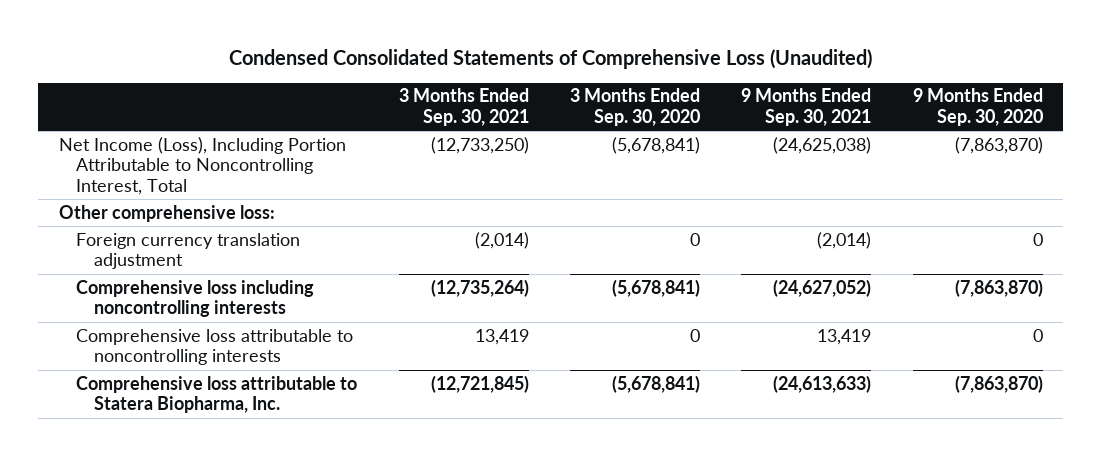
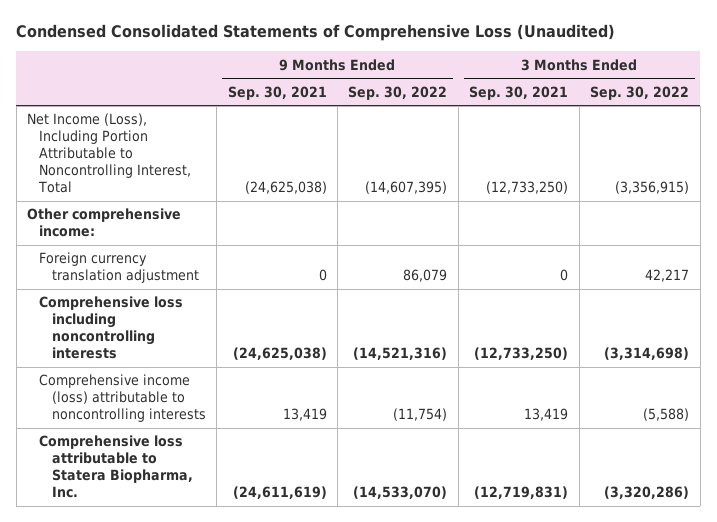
[570,88,701,126] 3 Months Ended Sep. 30, 2020 -> none
[912,88,1043,126] 9 Months Ended Sep. 30, 2020 -> none
none -> [348,85,448,100] Sep. 30, 2022
none -> [590,85,690,100] Sep. 30, 2022
[58,204,275,222] Other comprehensive loss: -> [27,208,182,238] Other comprehensive income:
[474,231,529,249] (2,014) -> [560,269,569,282] 0
[817,231,872,249] (2,014) -> [318,269,327,282] 0
[430,278,529,297] (12,735,264) -> [474,347,569,361] (12,733,250)
[773,278,872,297] (24,627,052) -> [232,347,327,361] (24,625,038)
[76,328,354,366] Comprehensive loss attributable to noncontrolling interests -> [39,374,206,423] Comprehensive income (loss) attributable to noncontrolling interests
[430,374,529,393] (12,721,845) -> [474,486,569,500] (12,719,831)
[773,374,872,393] (24,613,633) -> [232,486,327,500] (24,611,619)

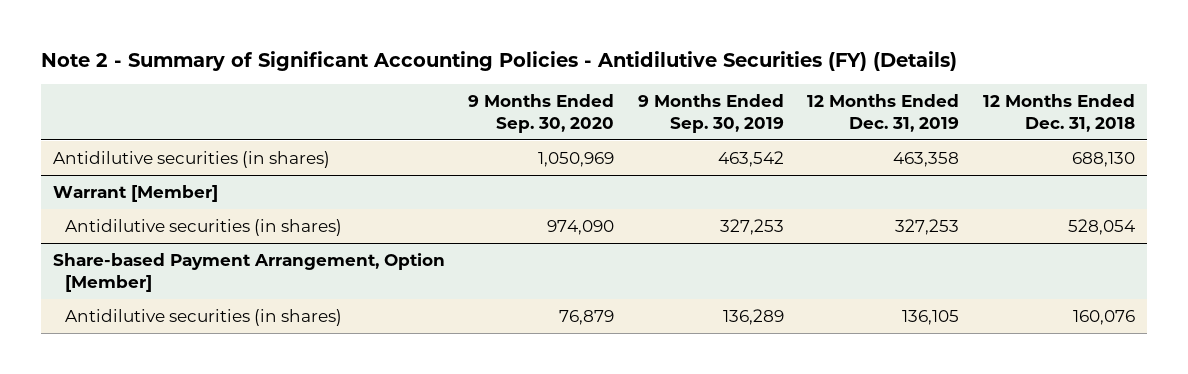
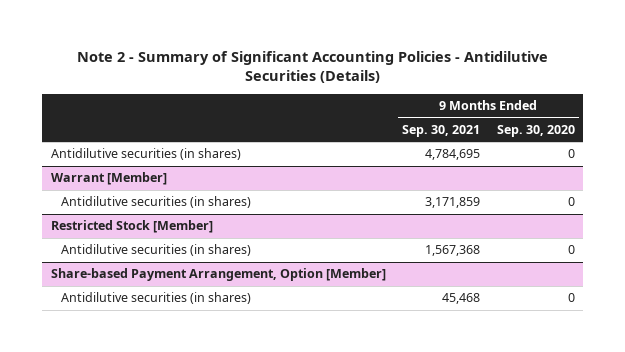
[41,51,958,72] Note 2 - Summary of Significant Accounting Policies - Antidilutive Securities (FY) (Details) -> [76,50,548,84] Note 2 - Summary of Significant Accounting Policies - Antidilutive Securities (Details)
[637,93,784,133] 9 Months Ended Sep. 30, 2019 -> none
[807,93,960,132] 12 Months Ended Dec. 31, 2019 -> none
[982,93,1135,132] 12 Months Ended Dec. 31, 2018 -> none
none -> [402,125,481,138] Sep. 30, 2021
[538,152,615,168] 1,050,969 -> [567,149,575,159] 0
[547,220,615,236] 974,090 -> [567,197,575,207] 0
none -> [50,220,213,234] Restricted Stock [Member]
none -> [60,244,251,257] Antidilutive securities (in shares)
[559,310,615,326] 76,879 -> [567,293,575,303] 0

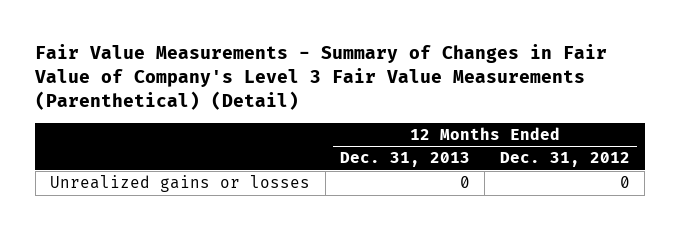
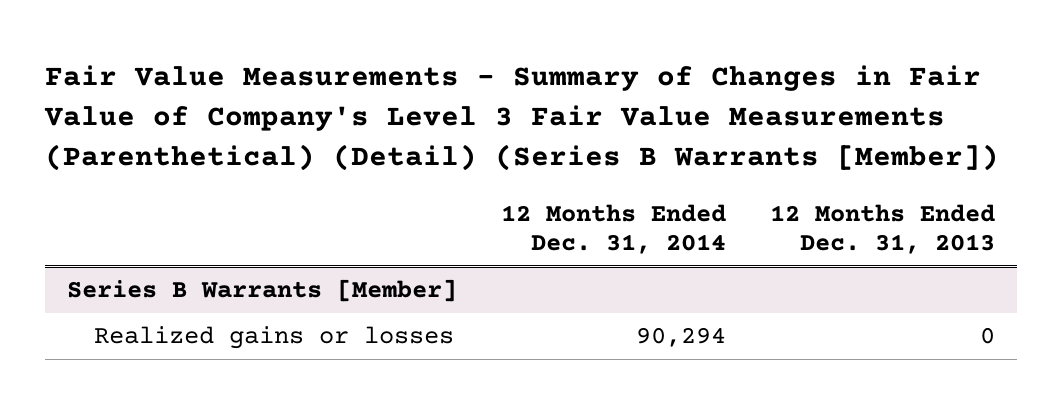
[34,44,608,111] Fair Value Measurements - Summary of Changes in Fair Value of Company's Level 3 Fair Value Measurements (Parenthetical) (Detail) -> [44,65,1000,171] Fair Value Measurements - Summary of Changes in Fair Value of Company's Level 3 Fair Value Measurements (Parenthetical) (Detail) (Series B Warrants [Member])
[499,152,630,168] Dec. 31, 2012 -> none
none -> [501,203,727,255] 12 Months Ended Dec. 31, 2014
none -> [67,279,458,303] Series B Warrants [Member]
[50,175,311,193] Unrealized gains or losses -> [94,326,455,350] Realized gains or losses

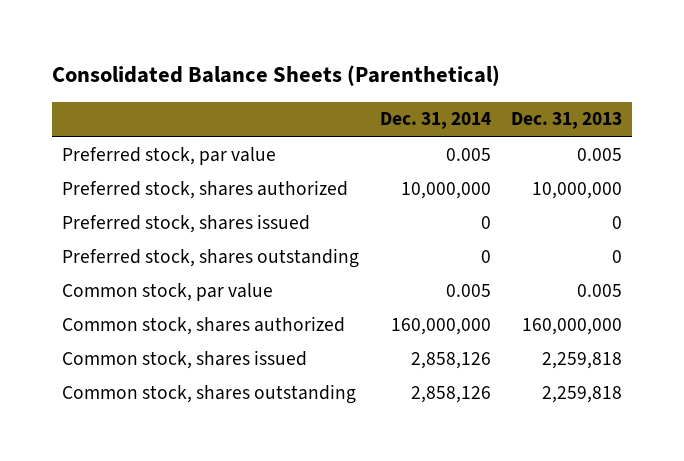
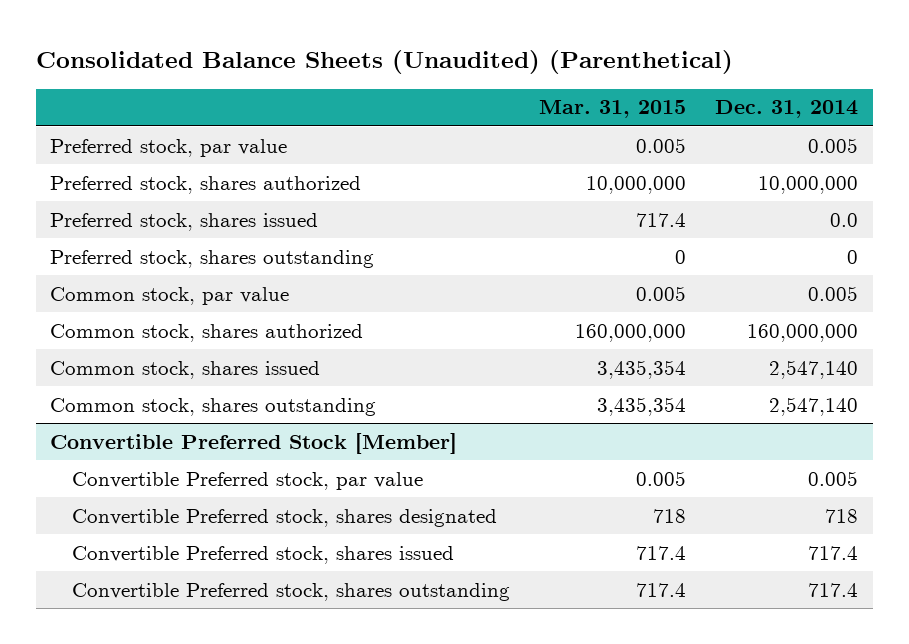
[51,65,500,87] Consolidated Balance Sheets (Parenthetical) -> [36,50,734,75] Consolidated Balance Sheets (Unaudited) (Parenthetical)
[511,112,623,130] Dec. 31, 2013 -> none
none -> [539,100,687,119] Mar. 31, 2015
[480,215,491,229] 0 -> [830,212,859,227] 0.0
[410,351,491,369] 2,858,126 -> [769,359,859,379] 2,547,140
[410,385,491,403] 2,858,126 -> [769,396,859,416] 2,547,140
none -> [50,432,458,454] Convertible Preferred Stock [Member]
none -> [72,471,424,490] Convertible Preferred stock, par value
none -> [72,508,498,527] Convertible Preferred stock, shares designated
none -> [72,545,455,564] Convertible Preferred stock, shares issued
none -> [72,582,511,601] Convertible Preferred stock, shares outstanding

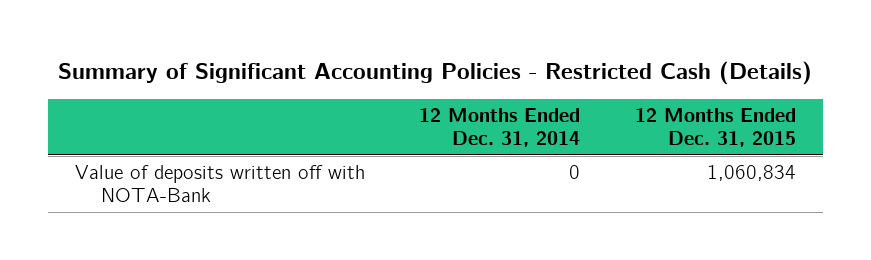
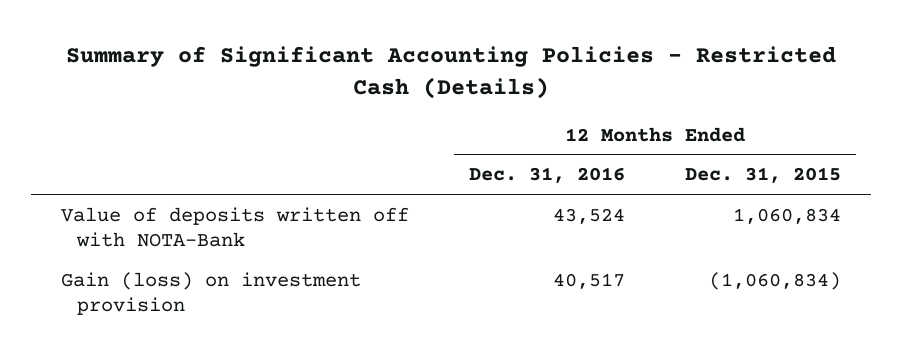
[419,108,581,148] 12 Months Ended Dec. 31, 2014 -> none
none -> [468,167,625,184] Dec. 31, 2016
none -> [60,271,361,315] Gain (loss) on investment provision

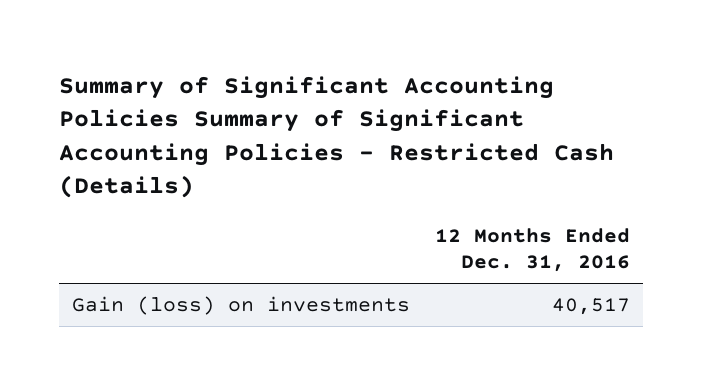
[65,46,836,100] Summary of Significant Accounting Policies - Restricted Cash (Details) -> [59,75,615,199] Summary of Significant Accounting Policies Summary of Significant Accounting Policies - Restricted Cash (Details)
[684,167,841,184] Dec. 31, 2015 -> none
[60,206,409,247] Value of deposits written off with NOTA-Bank -> none
[60,271,361,315] Gain (loss) on investment provision -> [71,296,410,316] Gain (loss) on investments

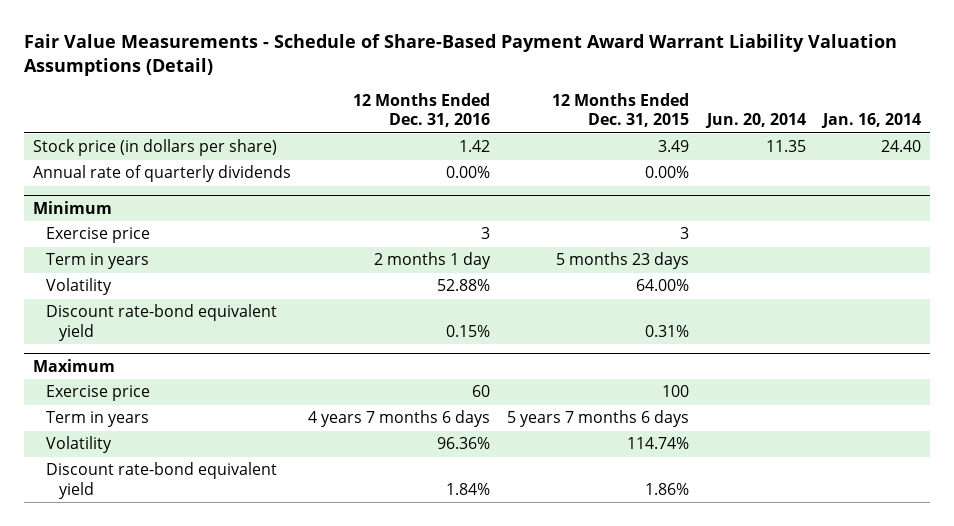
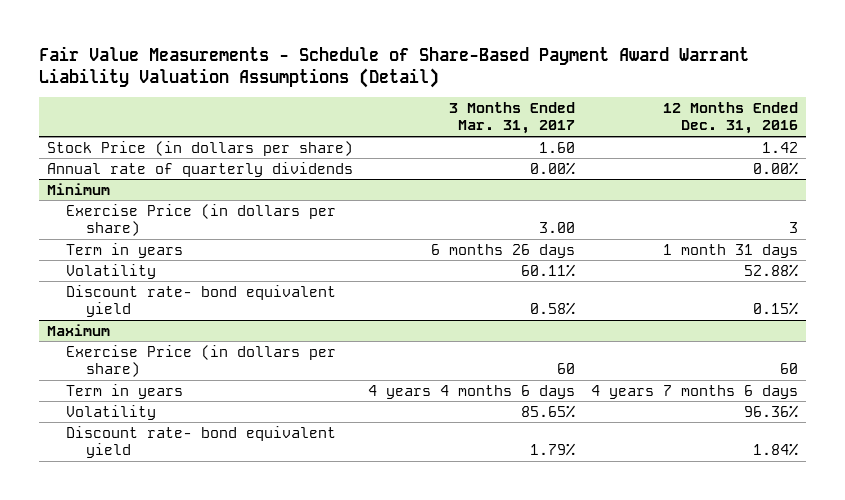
[552,92,690,128] 12 Months Ended Dec. 31, 2015 -> none
[704,113,806,129] Jun. 20, 2014 -> none
[821,113,922,129] Jan. 16, 2014 -> none
none -> [449,102,576,135] 3 Months Ended Mar. 31, 2017
[32,139,277,157] Stock price (in dollars per share) -> [46,140,353,156] Stock Price (in dollars per share)
[45,227,150,244] Exercise price -> [66,203,337,236] Exercise Price (in dollars per share)
[374,252,492,270] 2 months 1 day -> [663,243,799,258] 1 month 31 days
[45,304,277,341] Discount rate-bond equivalent yield -> [66,284,337,317] Discount rate- bond equivalent yield
[45,385,150,402] Exercise price -> [66,344,337,377] Exercise Price (in dollars per share)
[45,462,277,499] Discount rate-bond equivalent yield -> [66,425,337,458] Discount rate- bond equivalent yield

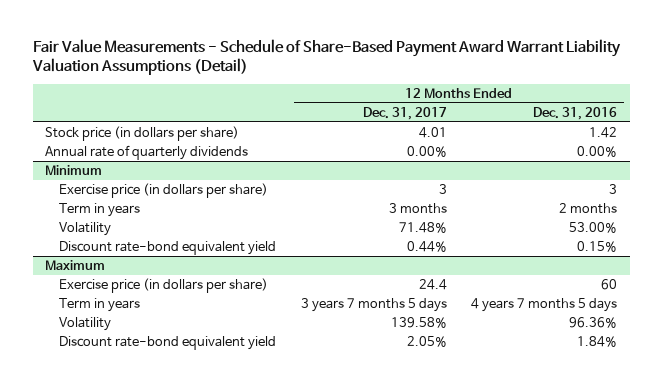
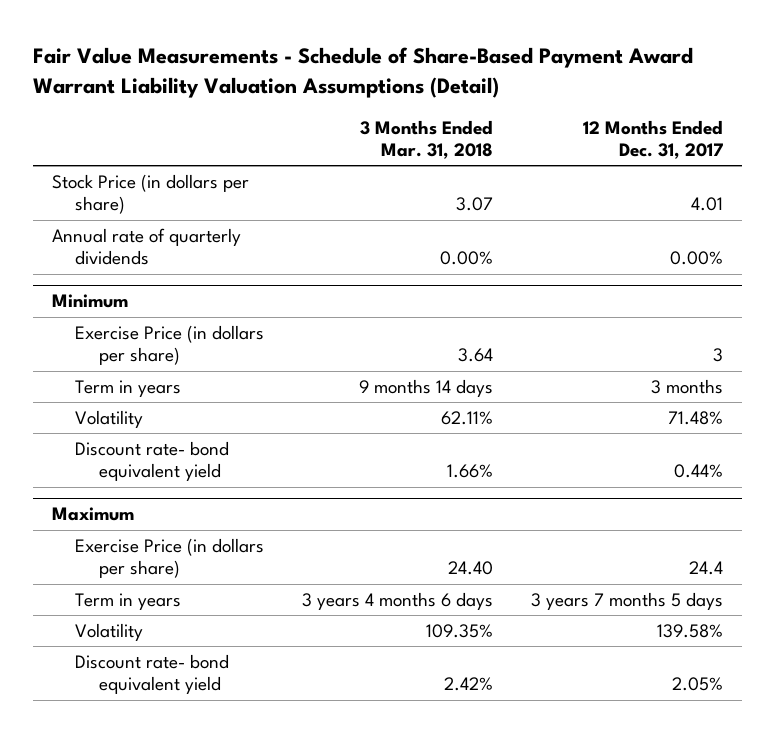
[533,106,618,120] Dec. 31, 2016 -> none
none -> [360,119,494,159] 3 Months Ended Mar. 31, 2018
[44,126,239,142] Stock price (in dollars per share) -> [52,173,250,215] Stock Price (in dollars per share)
[58,183,268,199] Exercise price (in dollars per share) -> [75,324,265,366] Exercise Price (in dollars per share)
[58,241,276,256] Discount rate-bond equivalent yield -> [75,440,230,482] Discount rate- bond equivalent yield
[58,278,268,294] Exercise price (in dollars per share) -> [75,537,265,579] Exercise Price (in dollars per share)
[58,336,276,351] Discount rate-bond equivalent yield -> [75,653,230,695] Discount rate- bond equivalent yield

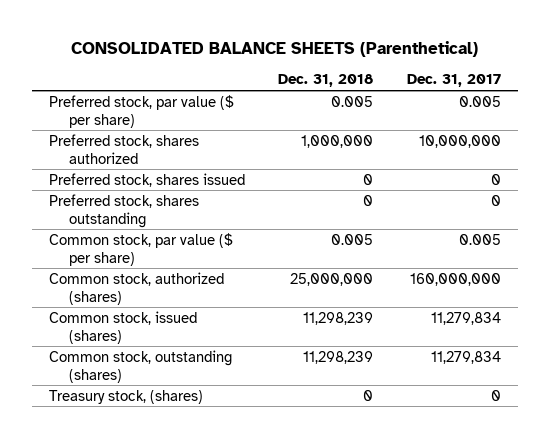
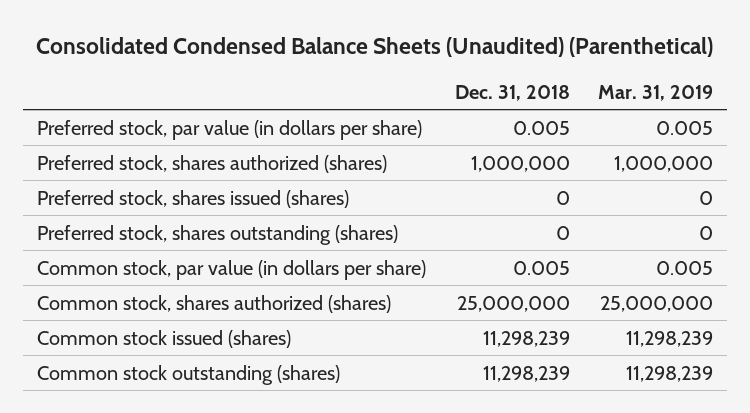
[70,41,478,58] CONSOLIDATED BALANCE SHEETS (Parenthetical) -> [36,37,714,58] Consolidated Condensed Balance Sheets (Unaudited) (Parenthetical)
[406,74,501,88] Dec. 31, 2017 -> none
none -> [597,84,713,101] Mar. 31, 2019
[48,389,203,404] Treasury stock, (shares) -> none
[48,94,234,128] Preferred stock, par value ($ per share) -> [37,119,423,140] Preferred stock, par value (in dollars per share)
[48,133,199,164] Preferred stock, shares authorized -> [37,154,388,173] Preferred stock, shares authorized (shares)
[48,172,245,187] Preferred stock, shares issued -> [37,189,350,208] Preferred stock, shares issued (shares)
[48,193,199,228] Preferred stock, shares outstanding -> [37,224,399,245] Preferred stock, shares outstanding (shares)
[48,232,233,266] Common stock, par value ($ per share) -> [37,259,427,280] Common stock, par value (in dollars per share)
[48,271,224,305] Common stock, authorized (shares) -> [37,294,392,313] Common stock, shares authorized (shares)
[48,310,197,344] Common stock, issued (shares) -> [37,329,292,348] Common stock issued (shares)
[48,349,232,383] Common stock, outstanding (shares) -> [37,364,341,385] Common stock outstanding (shares)

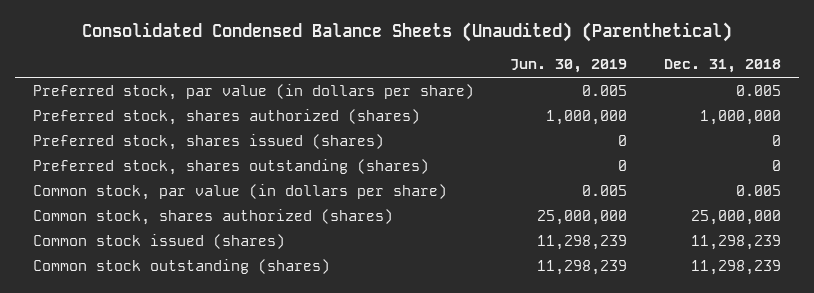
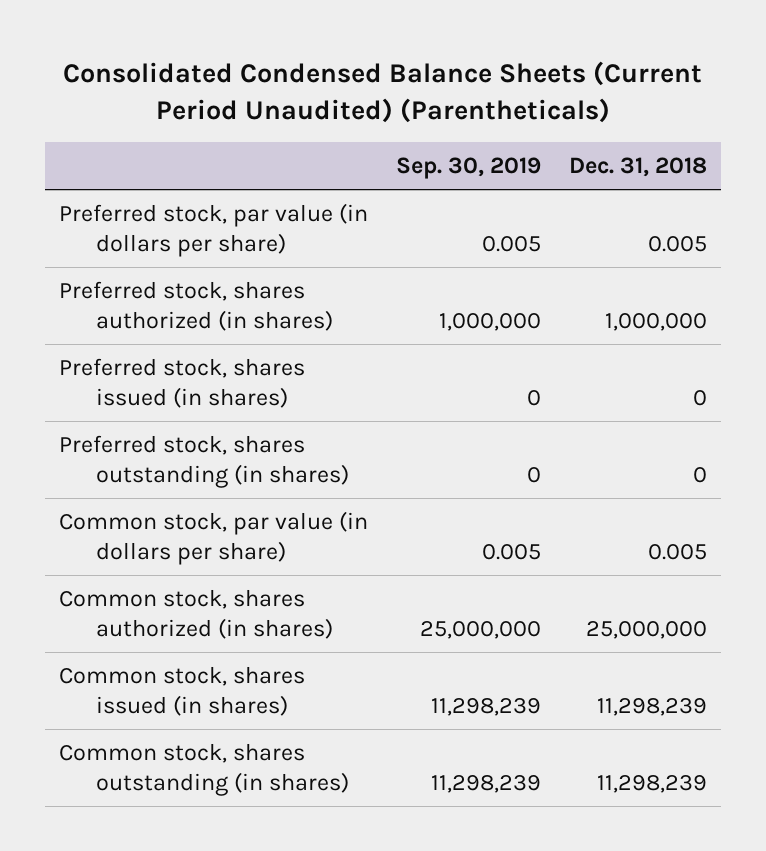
[81,22,732,43] Consolidated Condensed Balance Sheets (Unaudited) (Parenthetical) -> [63,60,703,123] Consolidated Condensed Balance Sheets (Current Period Unaudited) (Parentheticals)
[510,59,628,74] Jun. 30, 2019 -> none
none -> [396,157,542,180] Sep. 30, 2019
[33,108,421,125] Preferred stock, shares authorized (shares) -> [59,281,333,332] Preferred stock, shares authorized (in shares)
[33,133,385,150] Preferred stock, shares issued (shares) -> [59,358,306,409] Preferred stock, shares issued (in shares)
[33,158,430,175] Preferred stock, shares outstanding (shares) -> [59,435,349,489] Preferred stock, shares outstanding (in shares)
[33,208,394,225] Common stock, shares authorized (shares) -> [59,589,333,640] Common stock, shares authorized (in shares)
[33,233,286,249] Common stock issued (shares) -> [59,666,306,717] Common stock, shares issued (in shares)
[33,258,331,274] Common stock outstanding (shares) -> [59,743,349,797] Common stock, shares outstanding (in shares)

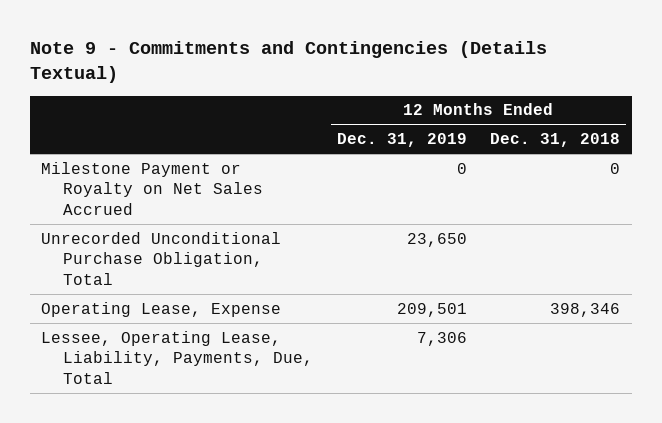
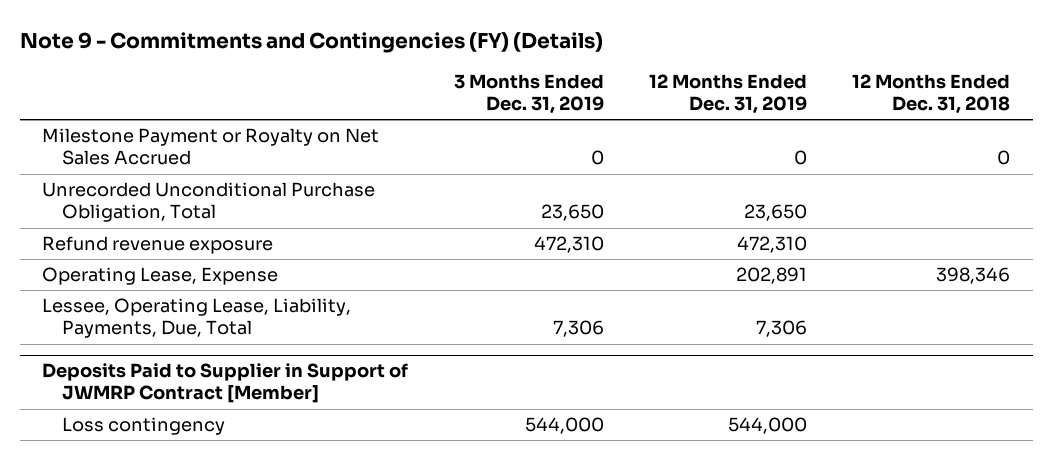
[29,41,547,84] Note 9 - Commitments and Contingencies (Details Textual) -> [19,31,603,53] Note 9 - Commitments and Contingencies (FY) (Details)
none -> [453,73,604,115] 3 Months Ended Dec. 31, 2019
none -> [42,236,274,255] Refund revenue exposure
[396,302,467,317] 209,501 -> [736,267,808,285] 202,891
none -> [42,363,409,404] Deposits Paid to Supplier in Support of JWMRP Contract [Member]
none -> [61,417,225,436] Loss contingency

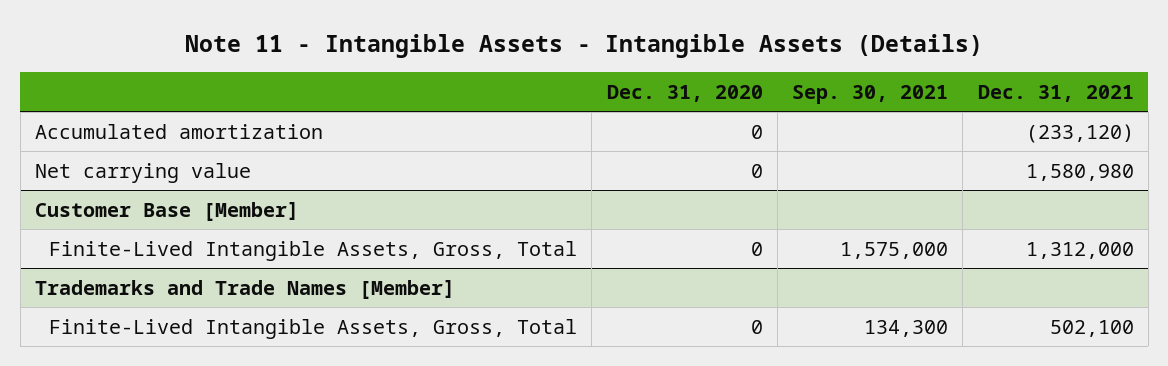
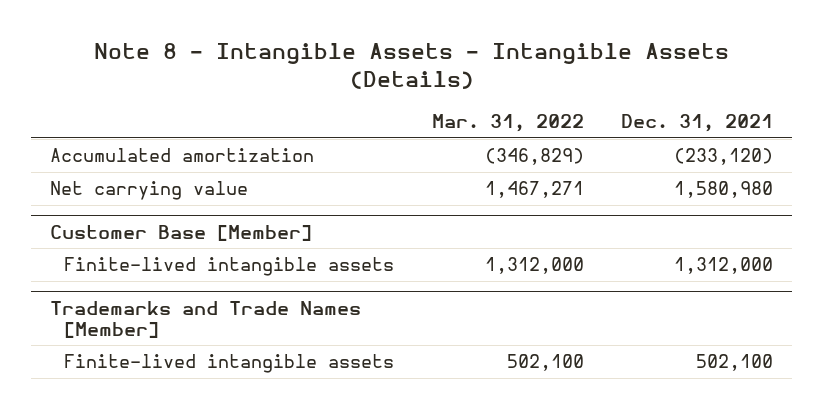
[185,33,984,58] Note 11 - Intangible Assets - Intangible Assets (Details) -> [93,43,729,90] Note 8 - Intangible Assets - Intangible Assets (Details)
[606,84,763,102] Dec. 31, 2020 -> none
[792,84,949,104] Sep. 30, 2021 -> none
none -> [431,114,584,133] Mar. 31, 2022
[49,240,578,261] Finite-Lived Intangible Assets, Gross, Total -> [64,257,395,277] Finite-lived intangible assets
[49,318,578,339] Finite-Lived Intangible Assets, Gross, Total -> [64,354,395,374] Finite-lived intangible assets

